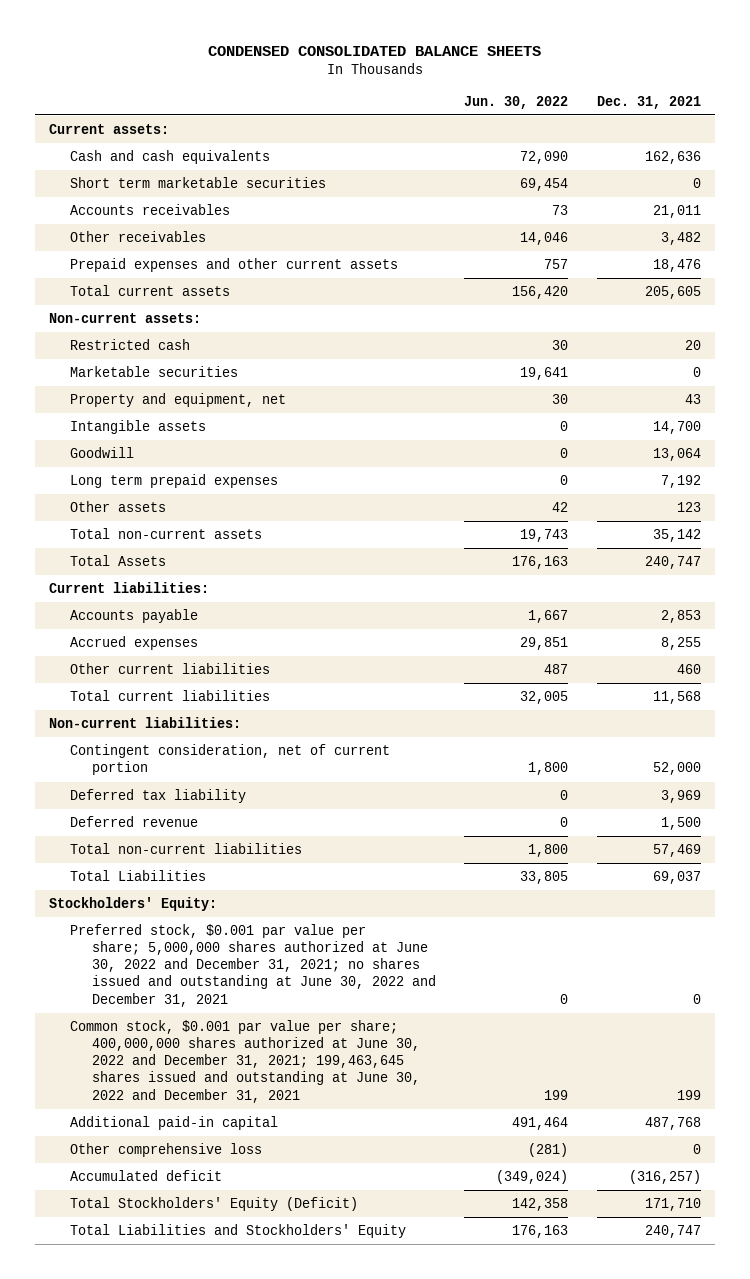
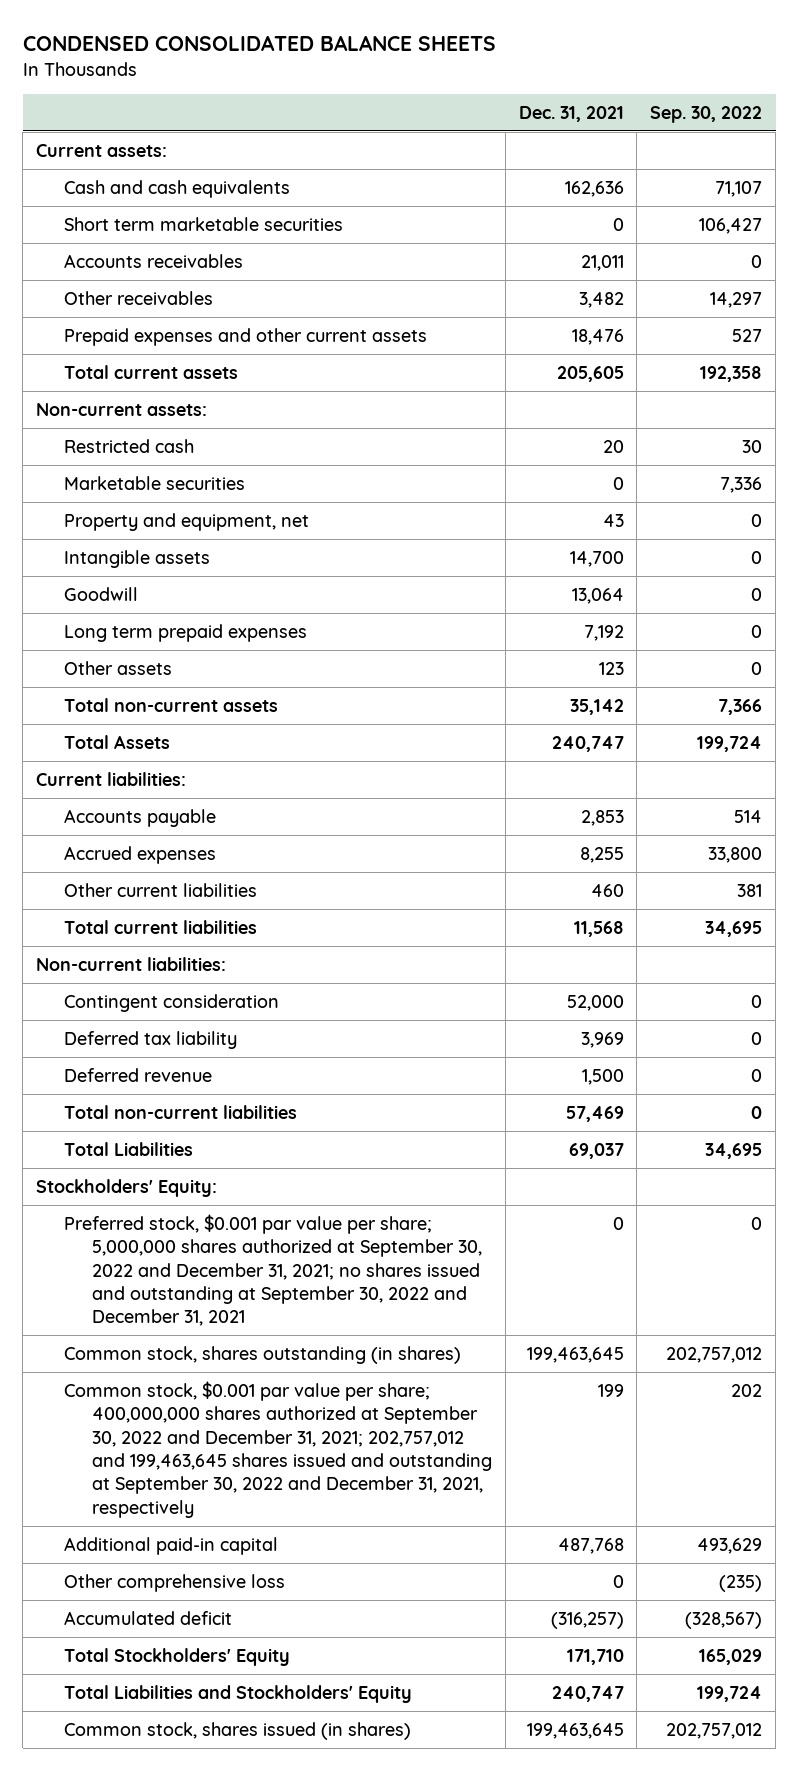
[464,95,569,109] Jun. 30, 2022 -> none
none -> [650,105,763,123] Sep. 30, 2022
[70,744,391,776] Contingent consideration, net of current portion -> [64,993,280,1012] Contingent consideration
[70,924,436,1007] Preferred stock, $0.001 par value per share; 5,000,000 shares authorized at June 30, 2022 and December 31, 2021; no shares issued and outstanding at June 30, 2022 and December 31, 2021 -> [64,1213,482,1327] Preferred stock, $0.001 par value per share; 5,000,000 shares authorized at September 30, 2022 and December 31, 2021; no shares issued and outstanding at September 30, 2022 and December 31, 2021
none -> [64,1345,462,1364] Common stock, shares outstanding (in shares)
[70,1020,420,1103] Common stock, $0.001 par value per share; 400,000,000 shares authorized at June 30, 2022 and December 31, 2021; 199,463,645 shares issued and outstanding at June 30, 2022 and December 31, 2021 -> [64,1380,492,1518] Common stock, $0.001 par value per share; 400,000,000 shares authorized at September 30, 2022 and December 31, 2021; 202,757,012 and 199,463,645 shares issued and outstanding at September 30, 2022 and December 31, 2021, respectively
[70,1197,359,1212] Total Stockholders' Equity (Deficit) -> [64,1647,291,1666] Total Stockholders' Equity
none -> [64,1721,412,1740] Common stock, shares issued (in shares)

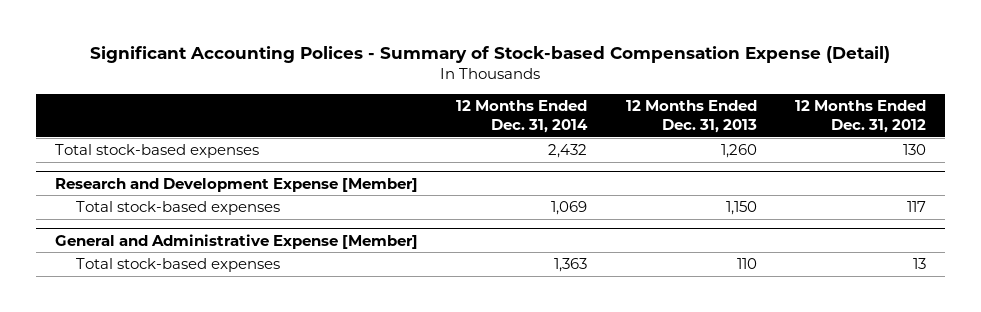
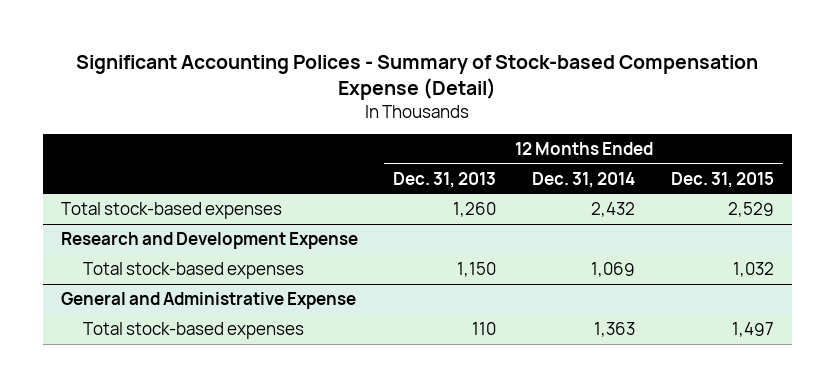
[794,100,926,134] 12 Months Ended Dec. 31, 2012 -> none
none -> [670,171,774,188] Dec. 31, 2015
[54,177,418,192] Research and Development Expense [Member] -> [60,231,358,249] Research and Development Expense
[54,233,418,249] General and Administrative Expense [Member] -> [60,291,356,309] General and Administrative Expense

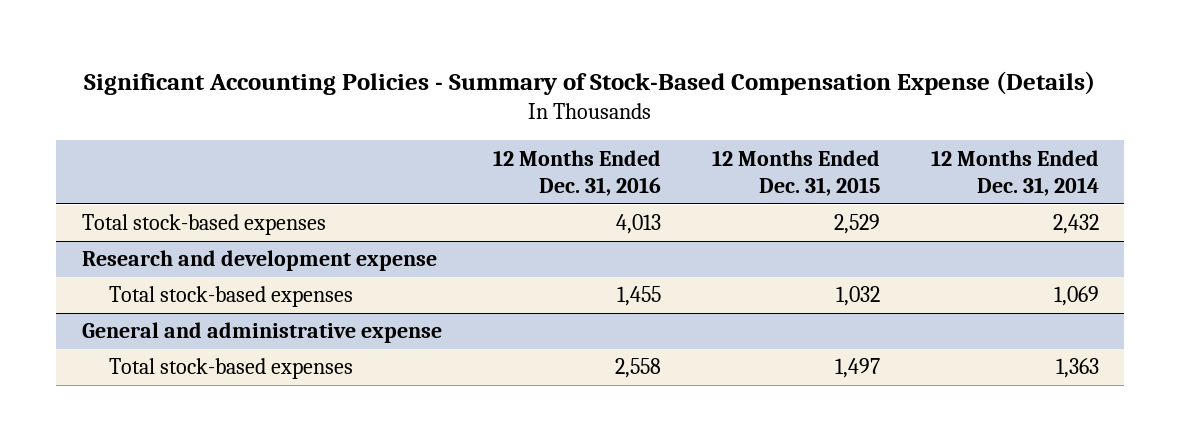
[76,54,759,100] Significant Accounting Polices - Summary of Stock-based Compensation Expense (Detail) -> [84,70,1096,95] Significant Accounting Policies - Summary of Stock-Based Compensation Expense (Details)
[393,171,497,188] Dec. 31, 2013 -> none
none -> [492,149,661,196] 12 Months Ended Dec. 31, 2016
[60,231,358,249] Research and Development Expense -> [81,250,437,272] Research and development expense
[60,291,356,309] General and Administrative Expense -> [81,322,442,344] General and administrative expense

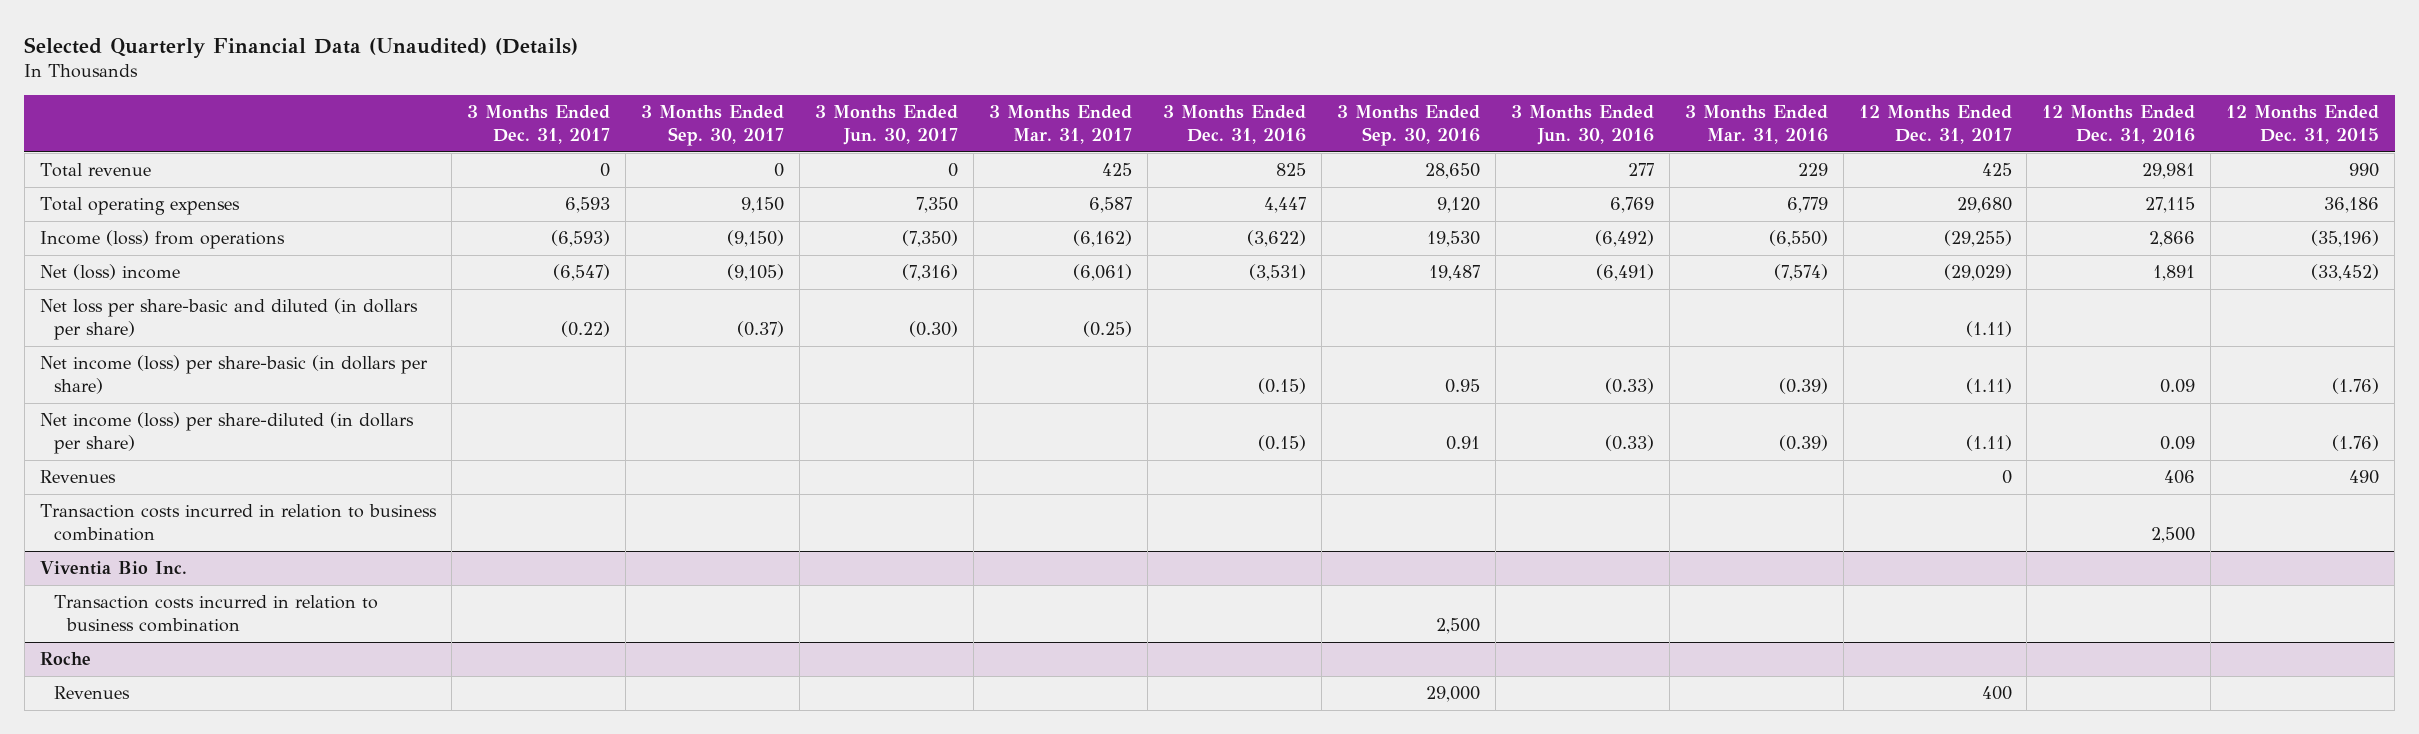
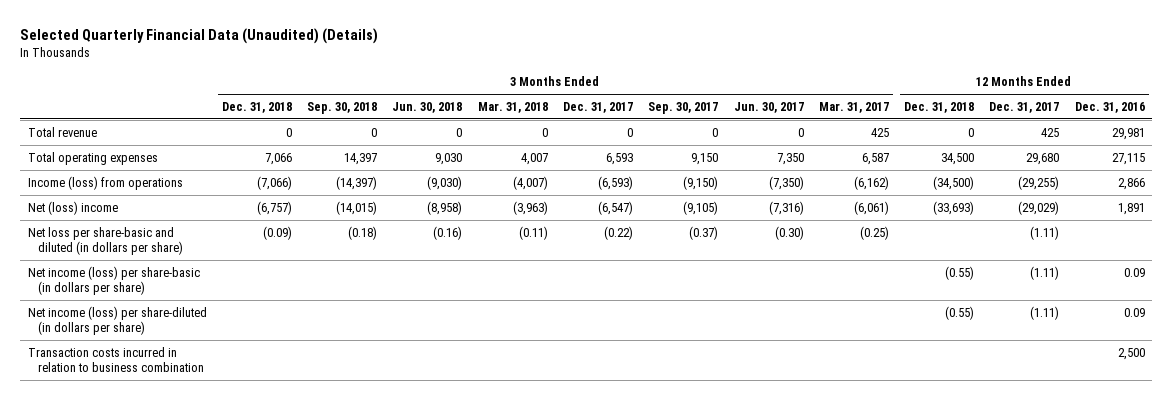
[1162,105,1306,144] 3 Months Ended Dec. 31, 2016 -> none
[1336,105,1480,146] 3 Months Ended Sep. 30, 2016 -> none
[1510,105,1654,145] 3 Months Ended Jun. 30, 2016 -> none
[1684,105,1828,144] 3 Months Ended Mar. 31, 2016 -> none
[2226,105,2380,144] 12 Months Ended Dec. 31, 2015 -> none
none -> [221,102,292,114] Dec. 31, 2018
none -> [307,102,378,115] Sep. 30, 2018
none -> [392,102,463,114] Jun. 30, 2018
none -> [477,102,548,114] Mar. 31, 2018
none -> [904,102,975,114] Dec. 31, 2018
[39,470,116,484] Revenues -> none
[39,561,187,576] Viventia Bio Inc. -> none
[53,595,378,632] Transaction costs incurred in relation to business combination -> none
[39,652,91,666] Roche -> none
[53,686,130,700] Revenues -> none

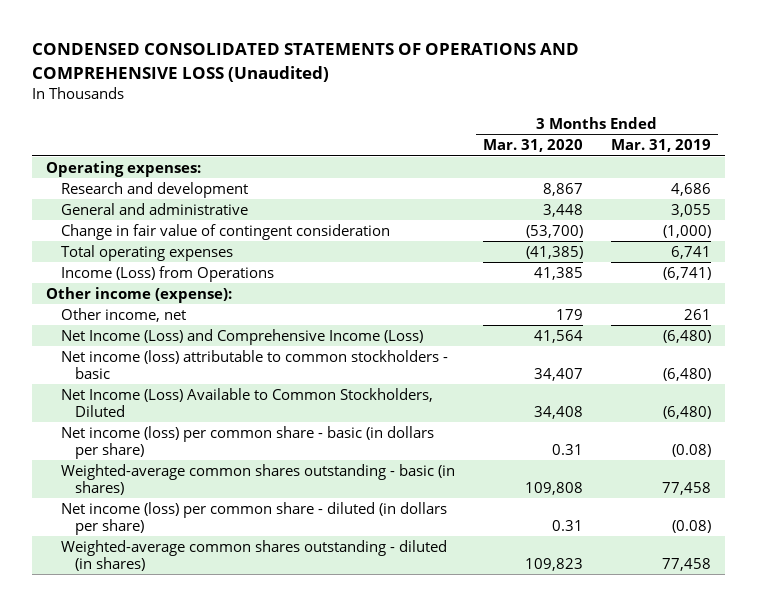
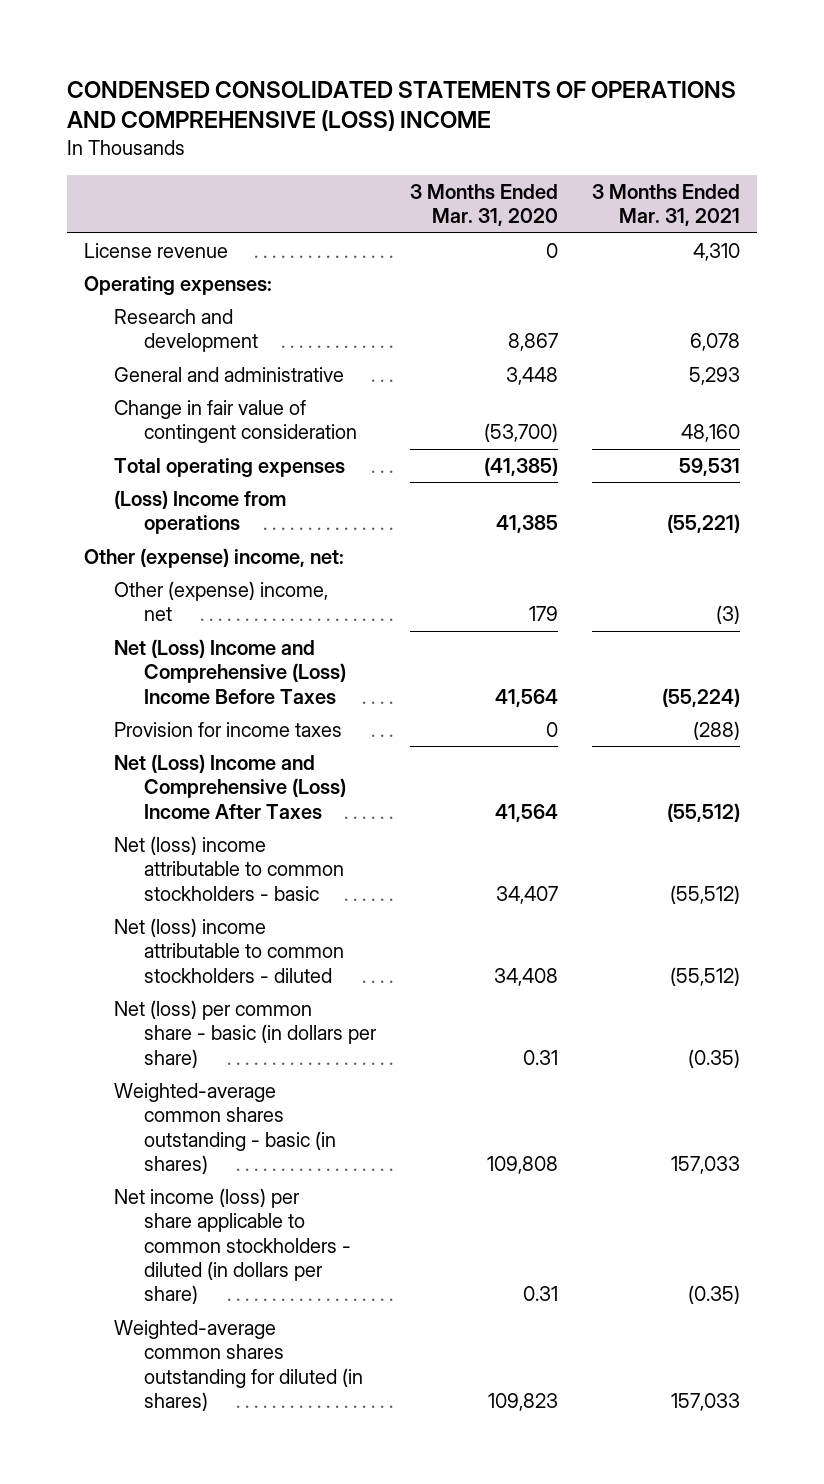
[32,43,580,82] CONDENSED CONSOLIDATED STATEMENTS OF OPERATIONS AND COMPREHENSIVE LOSS (Unaudited) -> [66,80,736,132] CONDENSED CONSOLIDATED STATEMENTS OF OPERATIONS AND COMPREHENSIVE (LOSS) INCOME
[610,139,711,153] Mar. 31, 2019 -> none
none -> [592,184,741,227] 3 Months Ended Mar. 31, 2021
none -> [83,242,228,258] License revenue
[60,265,274,282] Income (Loss) from Operations -> [114,489,287,535] (Loss) Income from operations
[46,286,233,303] Other income (expense): -> [83,547,344,568] Other (expense) income, net:
[60,307,186,322] Other income, net -> [114,580,329,622] Other (expense) income, net
none -> [114,638,347,704] Net (Loss) Income and Comprehensive (Loss) Income Before Taxes
none -> [114,721,343,737] Provision for income taxes
[60,328,423,345] Net Income (Loss) and Comprehensive Income (Loss) -> [114,753,347,819] Net (Loss) Income and Comprehensive (Loss) Income After Taxes
[60,349,448,380] Net income (loss) attributable to common stockholders - basic -> [114,835,345,901] Net (loss) income attributable to common stockholders - basic
[60,387,433,418] Net Income (Loss) Available to Common Stockholders, Diluted -> [114,917,345,983] Net (loss) income attributable to common stockholders - diluted
[60,425,434,460] Net income (loss) per common share - basic (in dollars per share) -> [114,999,378,1068] Net (loss) per common share - basic (in dollars per share)
[60,501,447,536] Net income (loss) per common share - diluted (in dollars per share) -> [114,1187,352,1305] Net income (loss) per share applicable to common stockholders - diluted (in dollars per share)
[60,539,447,572] Weighted-average common shares outstanding - diluted (in shares) -> [114,1319,364,1411] Weighted-average common shares outstanding for diluted (in shares)

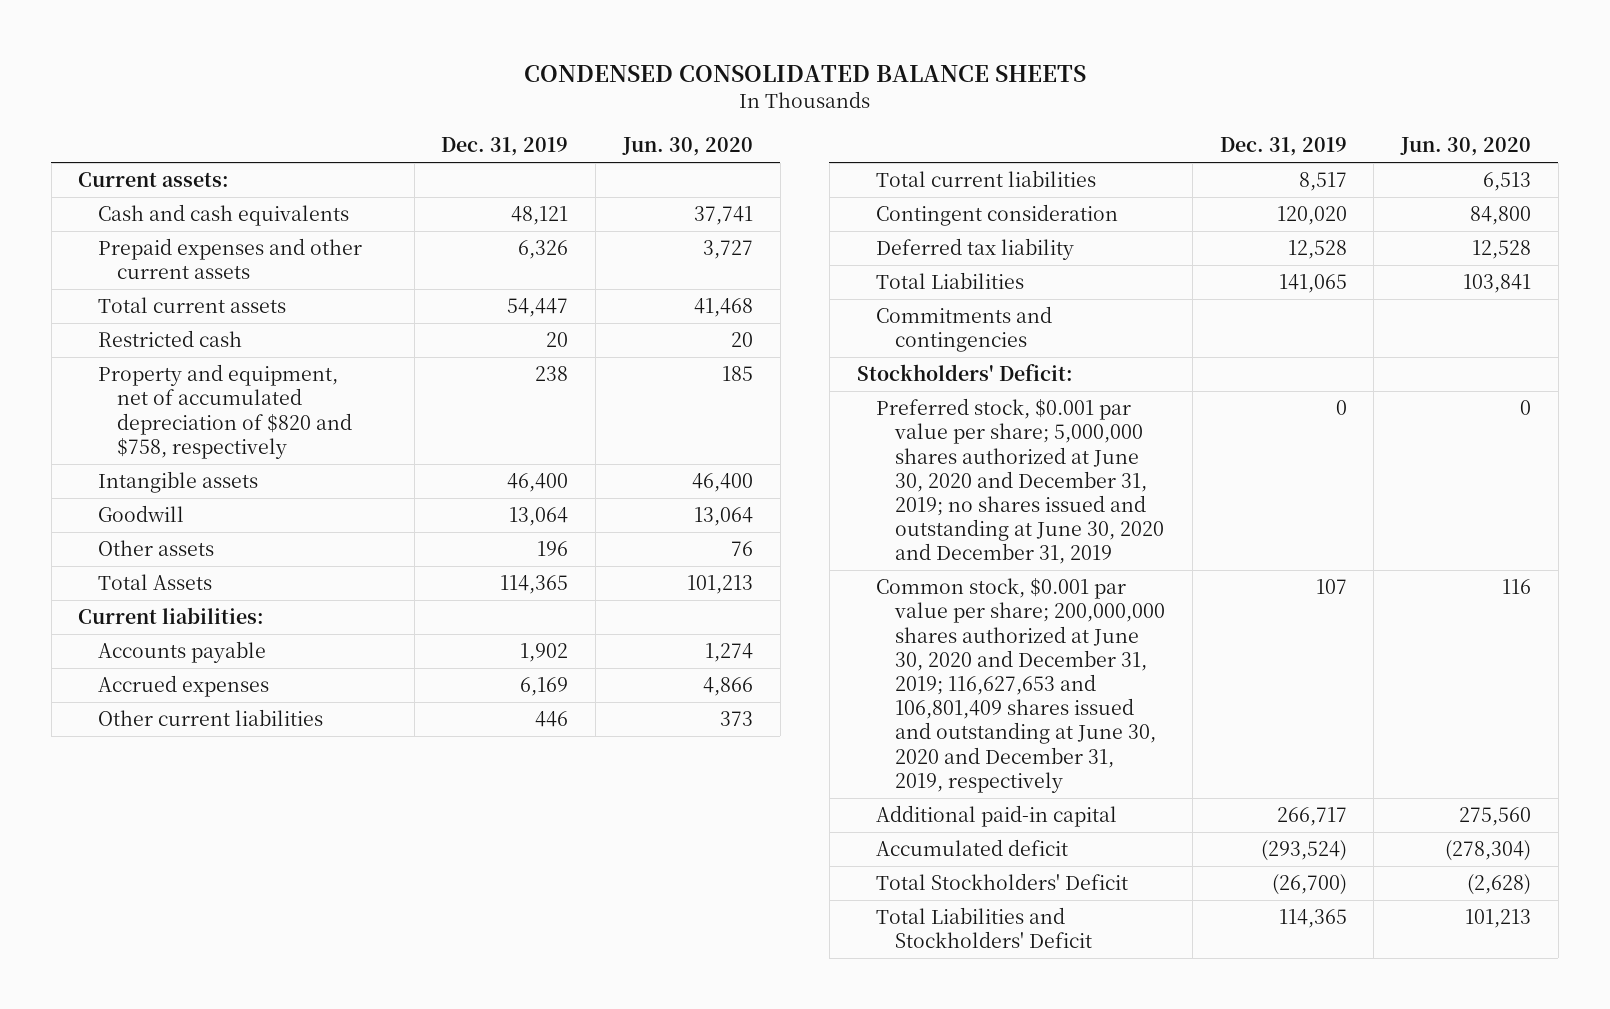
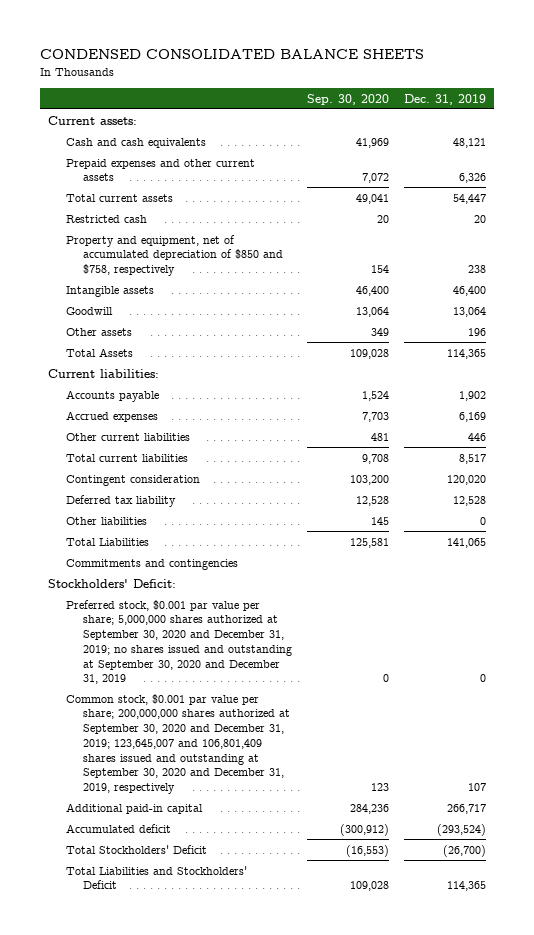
[621,137,753,157] Jun. 30, 2020 -> none
none -> [307,93,390,105] Sep. 30, 2020
[97,364,352,459] Property and equipment, net of accumulated depreciation of $820 and $758, respectively -> [65,234,284,277] Property and equipment, net of accumulated depreciation of $850 and $758, respectively
none -> [65,516,147,525] Other liabilities
[875,398,1165,565] Preferred stock, $0.001 par value per share; 5,000,000 shares authorized at June 30, 2020 and December 31, 2019; no shares issued and outstanding at June 30, 2020 and December 31, 2019 -> [65,599,293,685] Preferred stock, $0.001 par value per share; 5,000,000 shares authorized at September 30, 2020 and December 31, 2019; no shares issued and outstanding at September 30, 2020 and December 31, 2019
[875,578,1166,793] Common stock, $0.001 par value per share; 200,000,000 shares authorized at June 30, 2020 and December 31, 2019; 116,627,653 and 106,801,409 shares issued and outstanding at June 30, 2020 and December 31, 2019, respectively -> [65,693,291,795] Common stock, $0.001 par value per share; 200,000,000 shares authorized at September 30, 2020 and December 31, 2019; 123,645,007 and 106,801,409 shares issued and outstanding at September 30, 2020 and December 31, 2019, respectively

